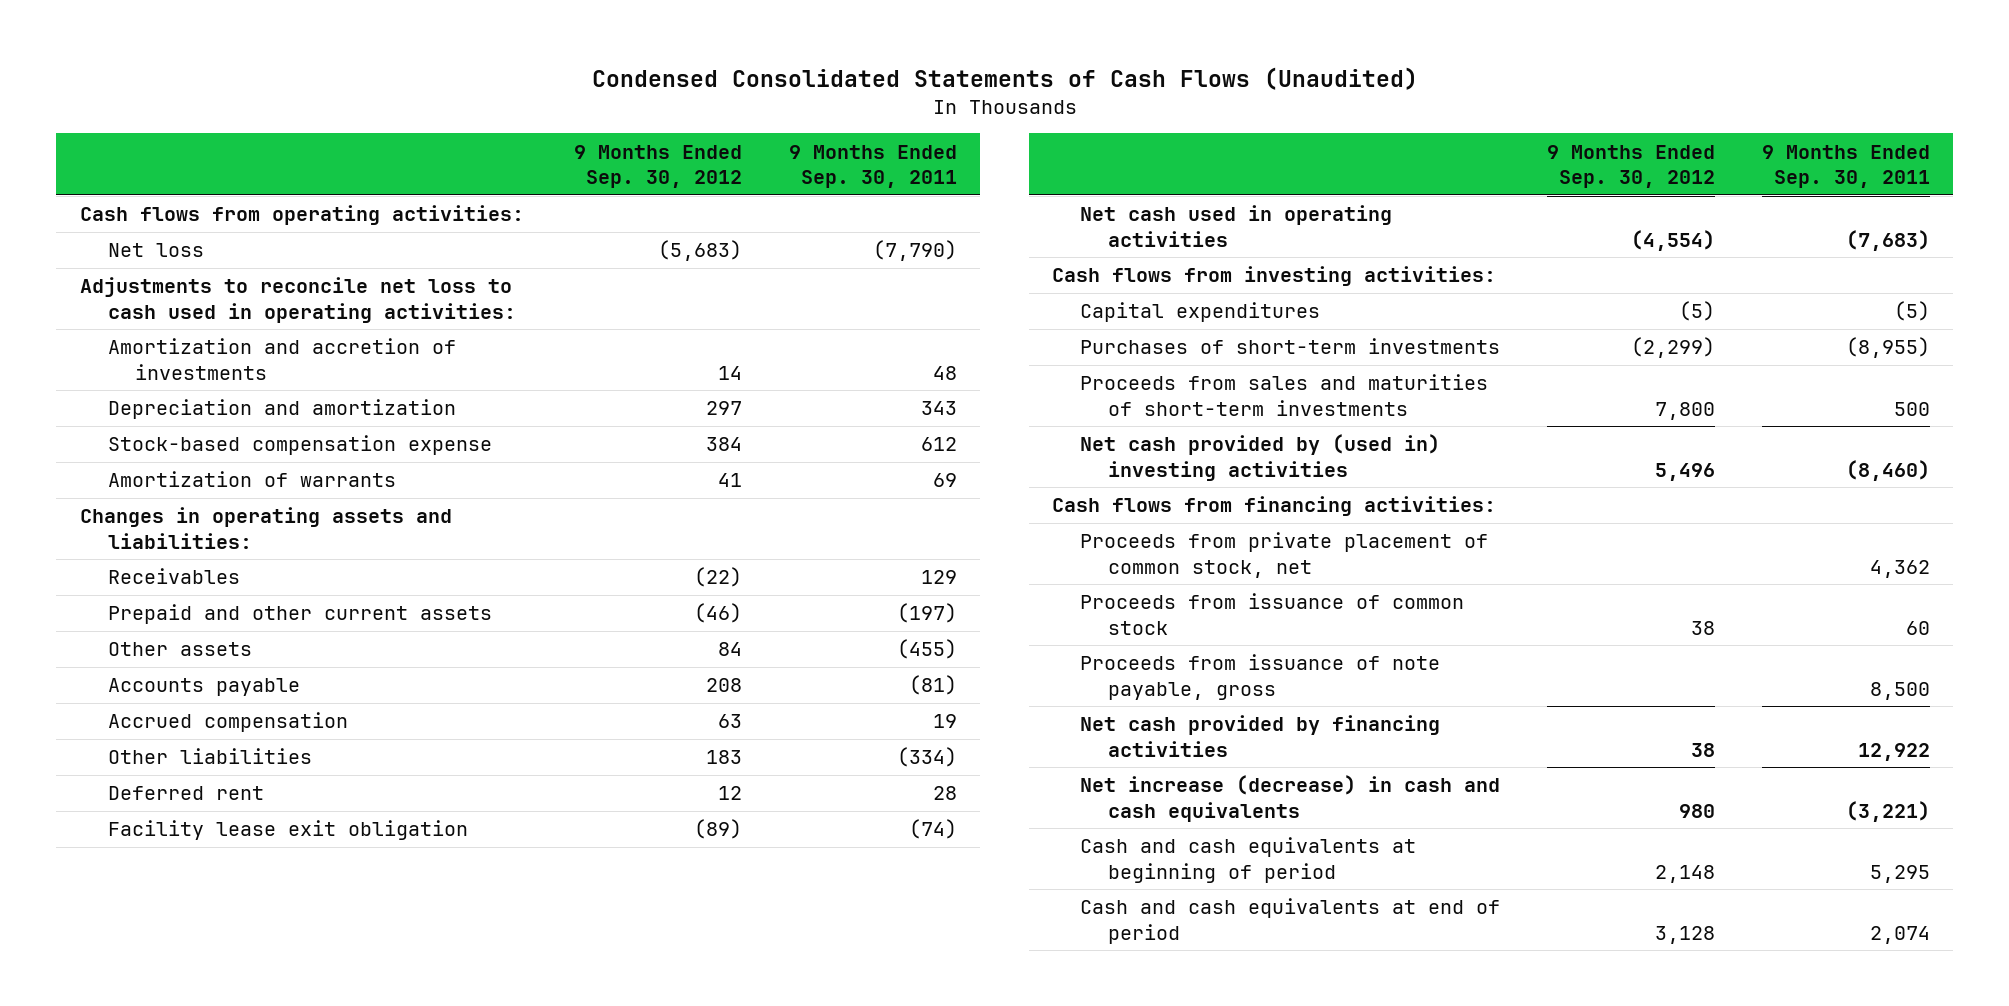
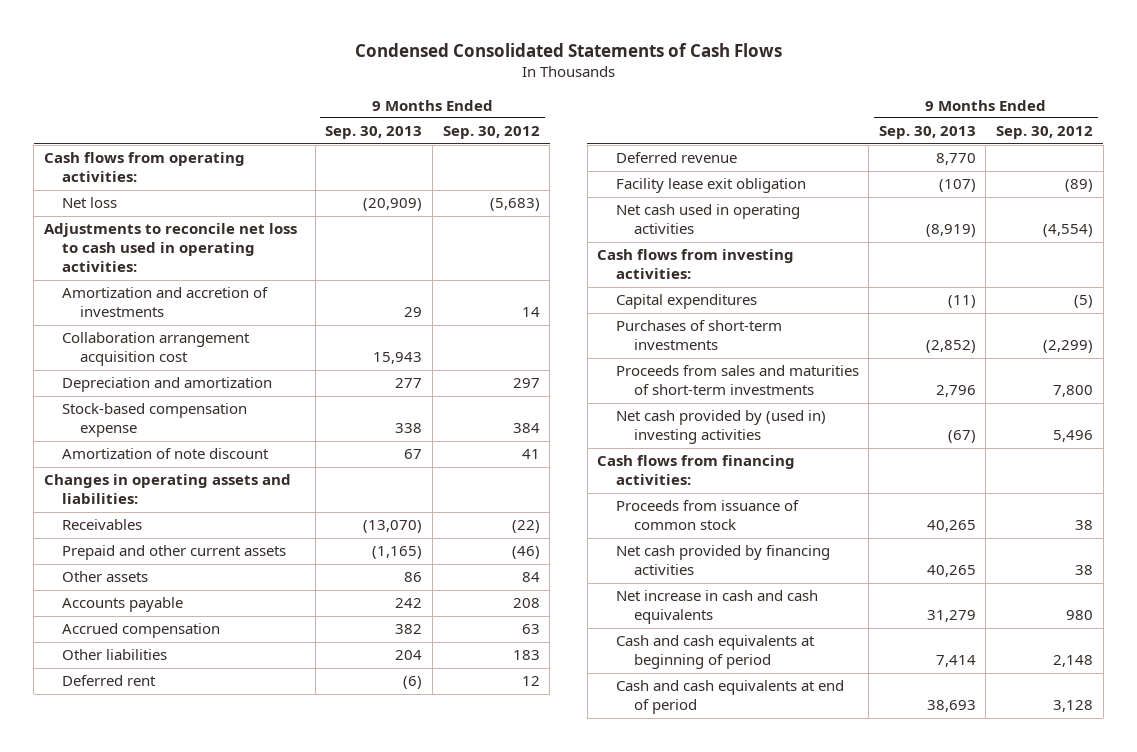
[591,66,1418,90] Condensed Consolidated Statements of Cash Flows (Unaudited) -> [354,43,782,58] Condensed Consolidated Statements of Cash Flows
[788,144,957,188] 9 Months Ended Sep. 30, 2011 -> none
none -> [325,126,423,140] Sep. 30, 2013
none -> [62,332,251,367] Collaboration arrangement acquisition cost
[107,471,396,488] Amortization of warrants -> none
none -> [62,448,270,460] Amortization of note discount
none -> [615,152,737,164] Deferred revenue
[1080,532,1489,578] Proceeds from private placement of common stock, net -> none
[1080,654,1441,700] Proceeds from issuance of note payable, gross -> none
[1080,775,1501,822] Net increase (decrease) in cash and cash equivalents -> [615,590,818,625] Net increase in cash and cash equivalents

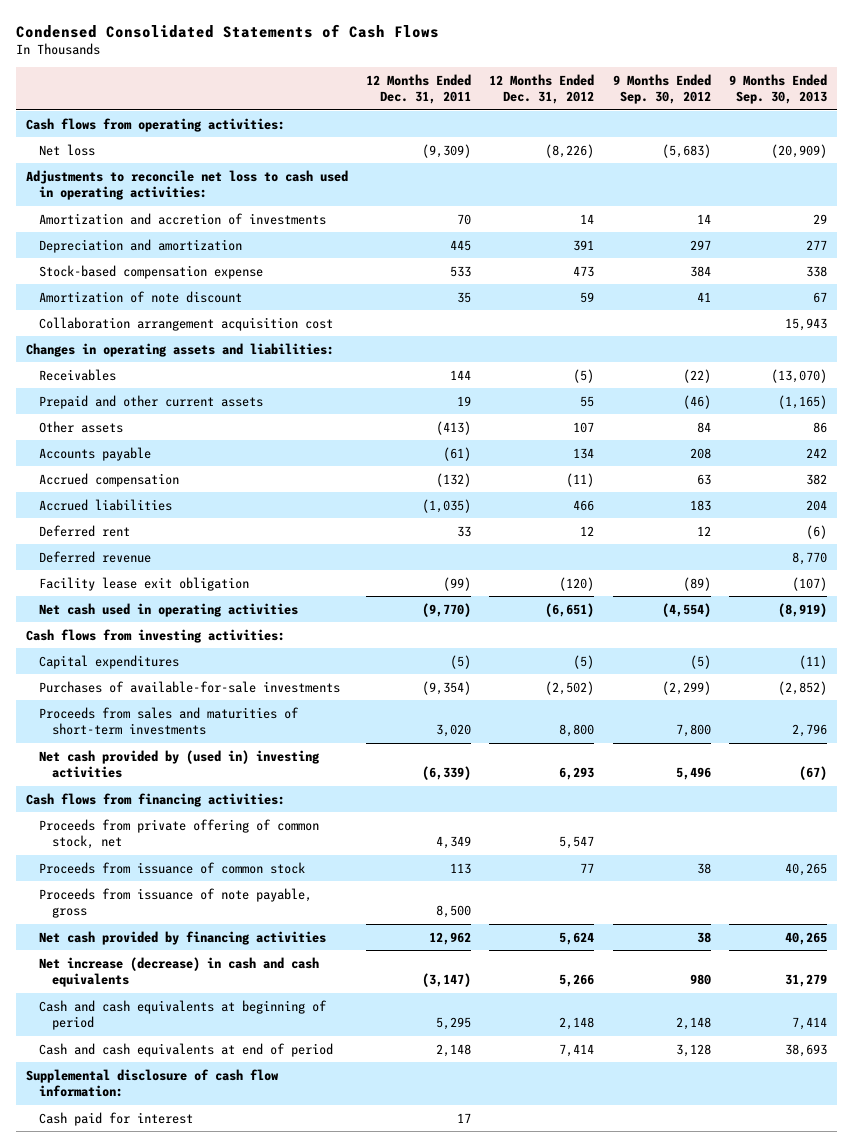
none -> [365,73,471,105] 12 Months Ended Dec. 31, 2011
none -> [489,73,595,105] 12 Months Ended Dec. 31, 2012
[62,332,251,367] Collaboration arrangement acquisition cost -> [38,316,333,331] Collaboration arrangement acquisition cost
[62,649,168,661] Other liabilities -> [38,498,172,511] Accrued liabilities
[615,320,782,351] Purchases of short-term investments -> [38,680,340,693] Purchases of available-for-sale investments
none -> [38,818,319,850] Proceeds from private offering of common stock, net
none -> [38,887,312,919] Proceeds from issuance of note payable, gross
[615,590,818,625] Net increase in cash and cash equivalents -> [38,956,319,988] Net increase (decrease) in cash and cash equivalents
none -> [25,1068,279,1098] Supplemental disclosure of cash flow information:
none -> [38,1111,193,1126] Cash paid for interest

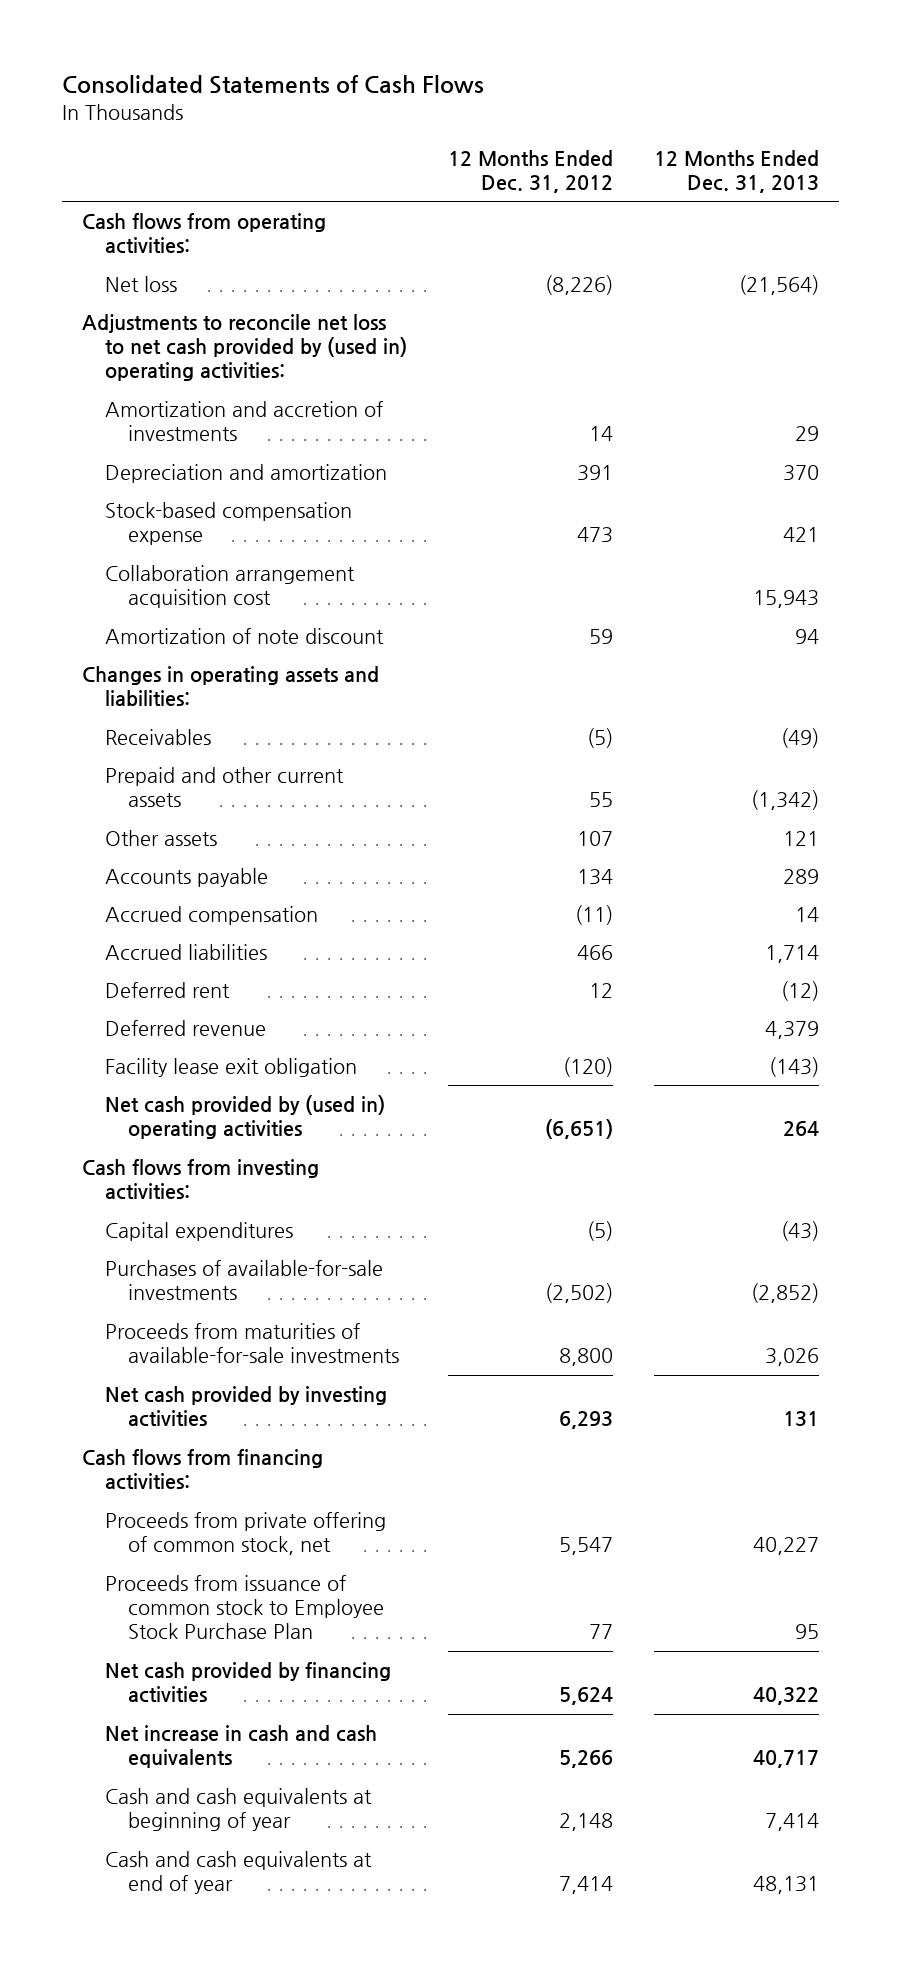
[16,23,440,38] Condensed Consolidated Statements of Cash Flows -> [61,75,484,95] Consolidated Statements of Cash Flows
[365,73,471,105] 12 Months Ended Dec. 31, 2011 -> none
[612,73,711,105] 9 Months Ended Sep. 30, 2012 -> none
[729,73,828,105] 9 Months Ended Sep. 30, 2013 -> none
none -> [654,149,820,194] 12 Months Ended Dec. 31, 2013
[25,169,348,201] Adjustments to reconcile net loss to cash used in operating activities: -> [82,314,408,382] Adjustments to reconcile net loss to net cash provided by (used in) operating activities:
[38,290,242,303] Amortization of note discount -> [105,628,385,645] Amortization of note discount
[38,602,298,617] Net cash used in operating activities -> [105,1095,386,1140] Net cash provided by (used in) operating activities
[38,706,299,736] Proceeds from sales and maturities of short-term investments -> [105,1323,400,1364] Proceeds from maturities of available-for-sale investments
[38,749,320,779] Net cash provided by (used in) investing activities -> [105,1386,388,1428] Net cash provided by investing activities
[38,887,312,919] Proceeds from issuance of note payable, gross -> none
[38,861,305,874] Proceeds from issuance of common stock -> [105,1575,385,1640] Proceeds from issuance of common stock to Employee Stock Purchase Plan
[25,1068,279,1098] Supplemental disclosure of cash flow information: -> none
[38,1111,193,1126] Cash paid for interest -> none
[38,956,319,988] Net increase (decrease) in cash and cash equivalents -> [105,1725,378,1769] Net increase in cash and cash equivalents
[38,999,327,1031] Cash and cash equivalents at beginning of period -> [105,1788,373,1832] Cash and cash equivalents at beginning of year
[38,1042,333,1057] Cash and cash equivalents at end of period -> [105,1851,373,1895] Cash and cash equivalents at end of year

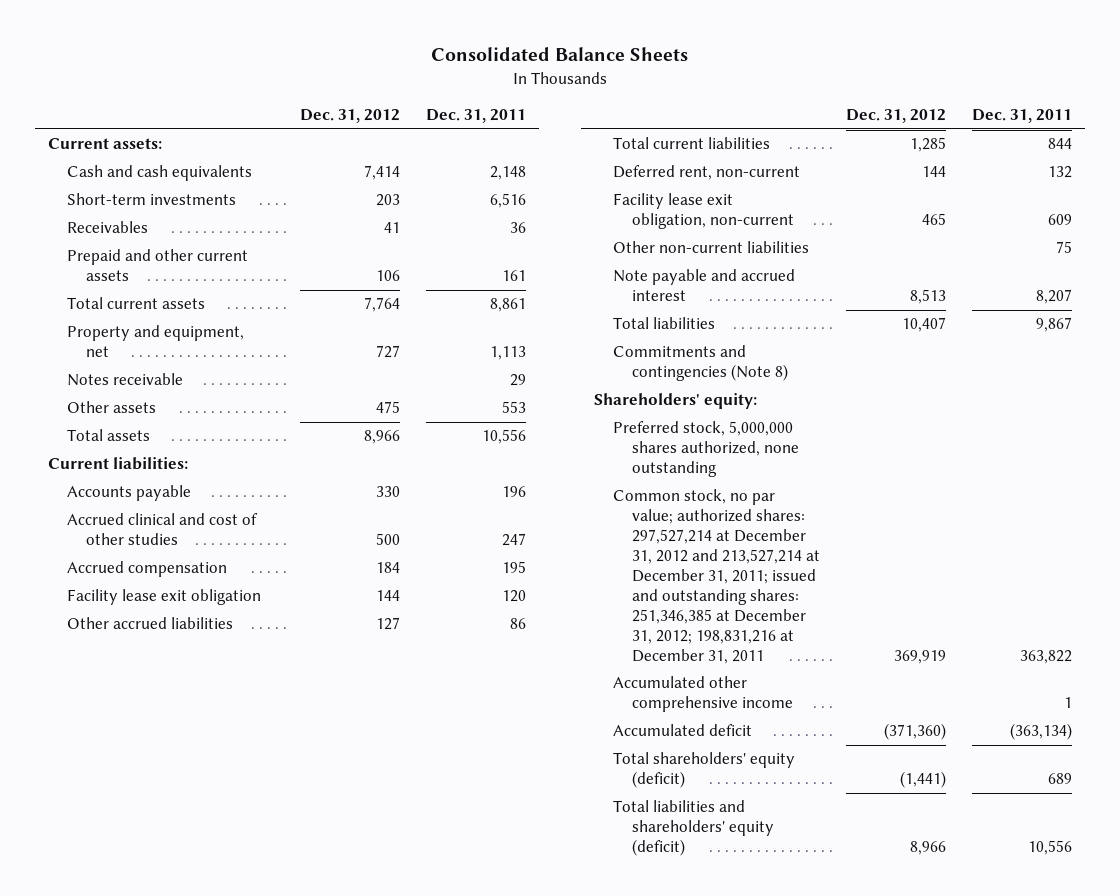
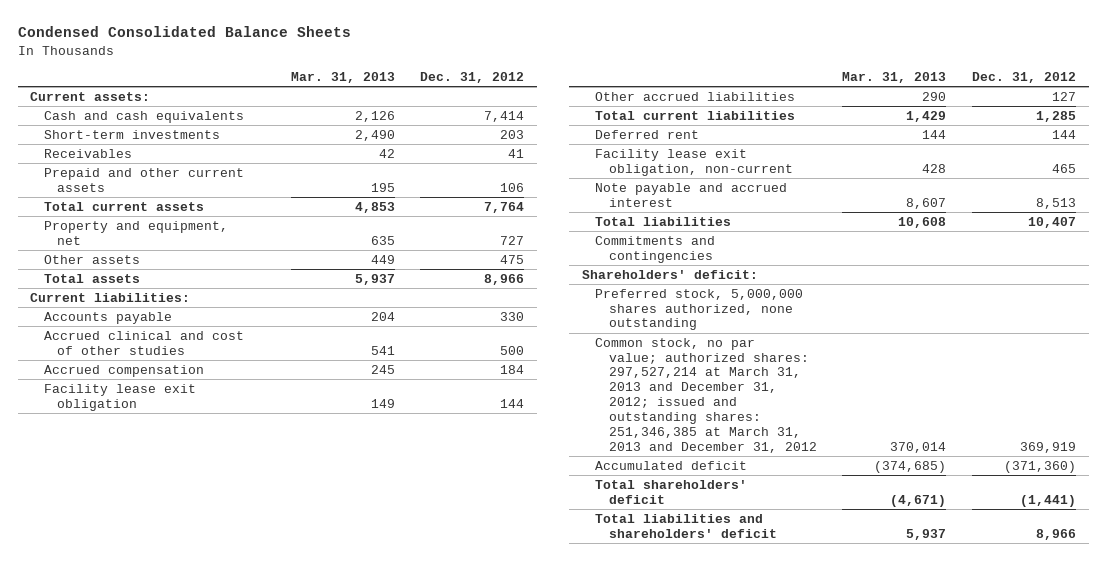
[431,47,689,62] Consolidated Balance Sheets -> [17,26,351,38] Condensed Consolidated Balance Sheets
[425,109,526,124] Dec. 31, 2011 -> none
none -> [290,72,395,84] Mar. 31, 2013
[67,373,184,387] Notes receivable -> none
[613,165,801,181] Deferred rent, non-current -> [595,129,700,139] Deferred rent
[613,241,810,254] Other non-current liabilities -> none
[613,345,789,382] Commitments and contingencies (Note 8) -> [595,235,716,263] Commitments and contingencies
[594,393,758,410] Shareholders' equity: -> [581,269,758,279] Shareholders' deficit:
[613,676,794,713] Accumulated other comprehensive income -> none
[613,489,821,664] Common stock, no par value; authorized shares: 297,527,214 at December 31, 2012 and 213,527,214 at December 31, 2011; issued and outstanding shares: 251,346,385 at December 31, 2012; 198,831,216 at December 31, 2011 -> [595,337,817,453] Common stock, no par value; authorized shares: 297,527,214 at March 31, 2013 and December 31, 2012; issued and outstanding shares: 251,346,385 at March 31, 2013 and December 31, 2012
[613,752,796,789] Total shareholders' equity (deficit) -> [595,479,748,504] Total shareholders' deficit
[613,800,775,857] Total liabilities and shareholders' equity (deficit) -> [595,513,777,538] Total liabilities and shareholders' deficit

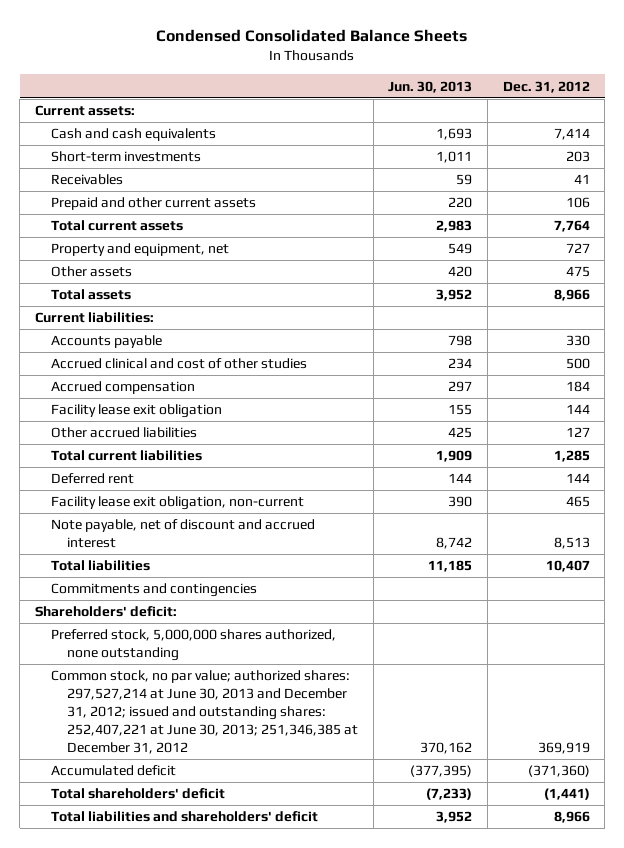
[290,72,395,84] Mar. 31, 2013 -> none
none -> [388,80,473,93] Jun. 30, 2013
[595,182,788,207] Note payable and accrued interest -> [50,519,315,549] Note payable, net of discount and accrued interest
[595,337,817,453] Common stock, no par value; authorized shares: 297,527,214 at March 31, 2013 and December 31, 2012; issued and outstanding shares: 251,346,385 at March 31, 2013 and December 31, 2012 -> [50,670,358,755] Common stock, no par value; authorized shares: 297,527,214 at June 30, 2013 and December 31, 2012; issued and outstanding shares: 252,407,221 at June 30, 2013; 251,346,385 at December 31, 2012

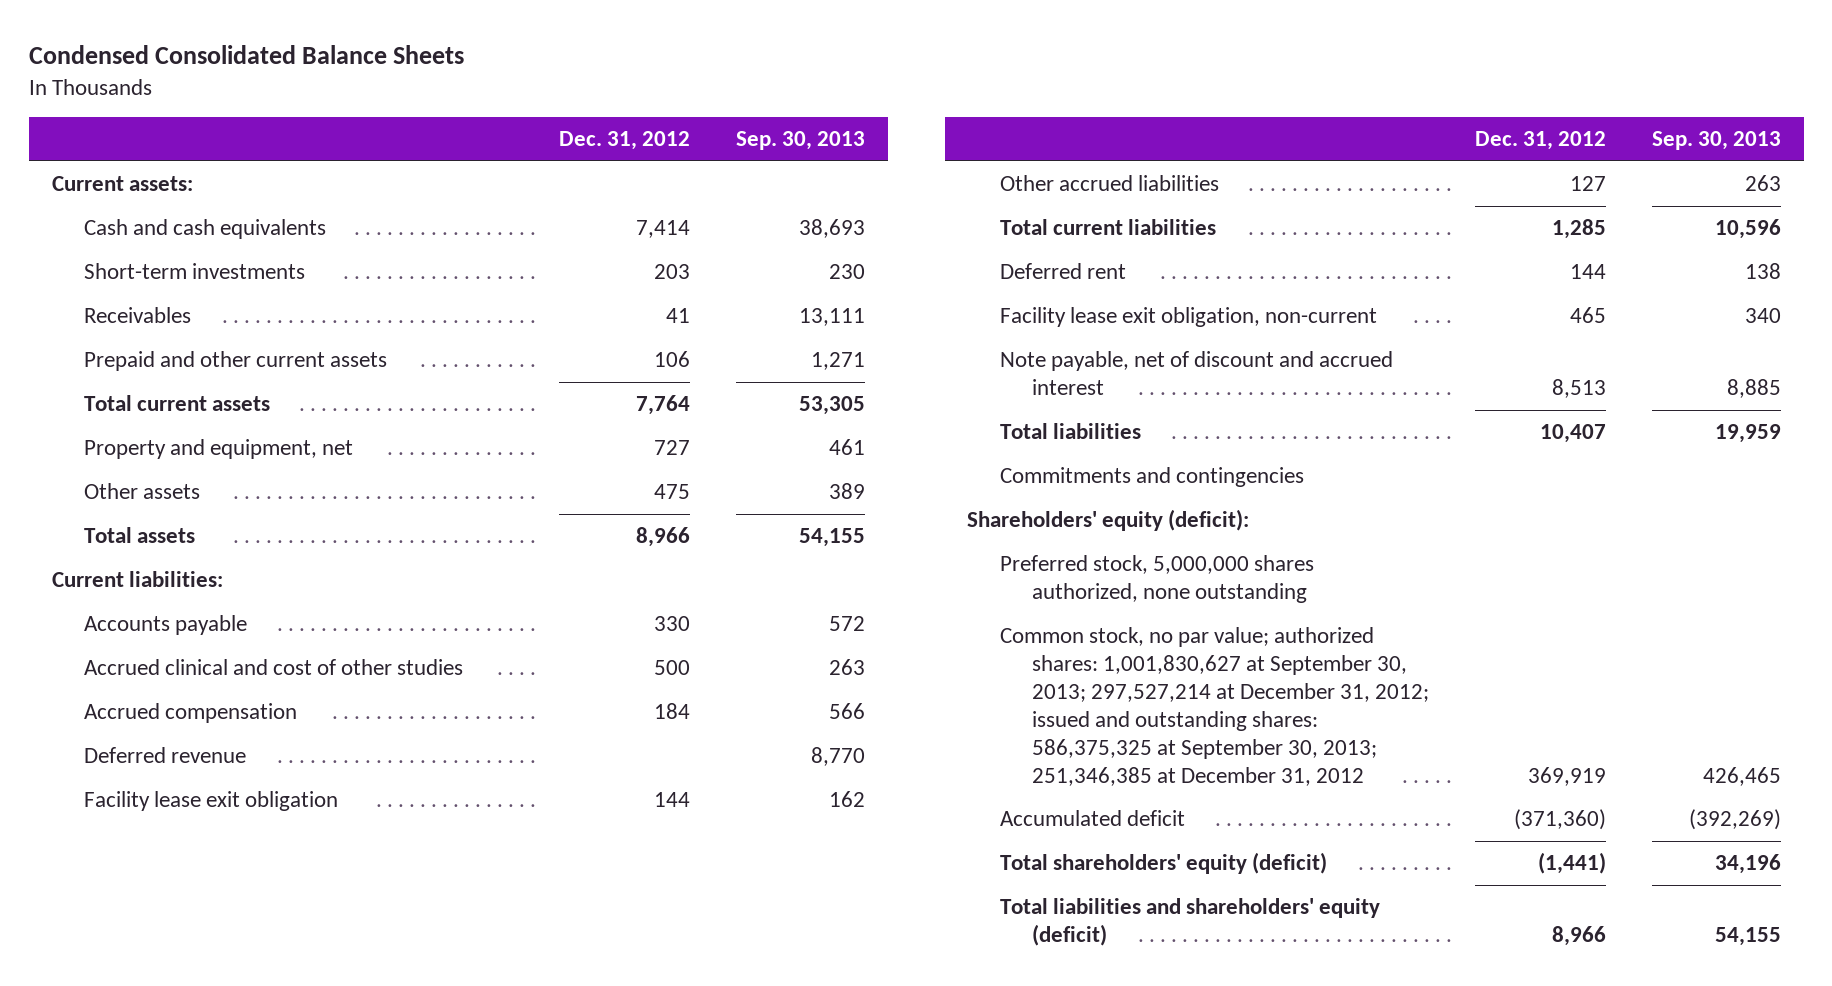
[388,80,473,93] Jun. 30, 2013 -> none
none -> [735,131,865,151] Sep. 30, 2013
none -> [83,747,246,764] Deferred revenue
[34,606,177,618] Shareholders' deficit: -> [967,509,1250,532] Shareholders' equity (deficit):
[50,670,358,755] Common stock, no par value; authorized shares: 297,527,214 at June 30, 2013 and December 31, 2012; issued and outstanding shares: 252,407,221 at June 30, 2013; 251,346,385 at December 31, 2012 -> [999,627,1430,786] Common stock, no par value; authorized shares: 1,001,830,627 at September 30, 2013; 297,527,214 at December 31, 2012; issued and outstanding shares: 586,375,325 at September 30, 2013; 251,346,385 at December 31, 2012
[50,788,225,800] Total shareholders' deficit -> [999,852,1327,875] Total shareholders' equity (deficit)
[50,811,318,823] Total liabilities and shareholders' deficit -> [999,898,1380,947] Total liabilities and shareholders' equity (deficit)

